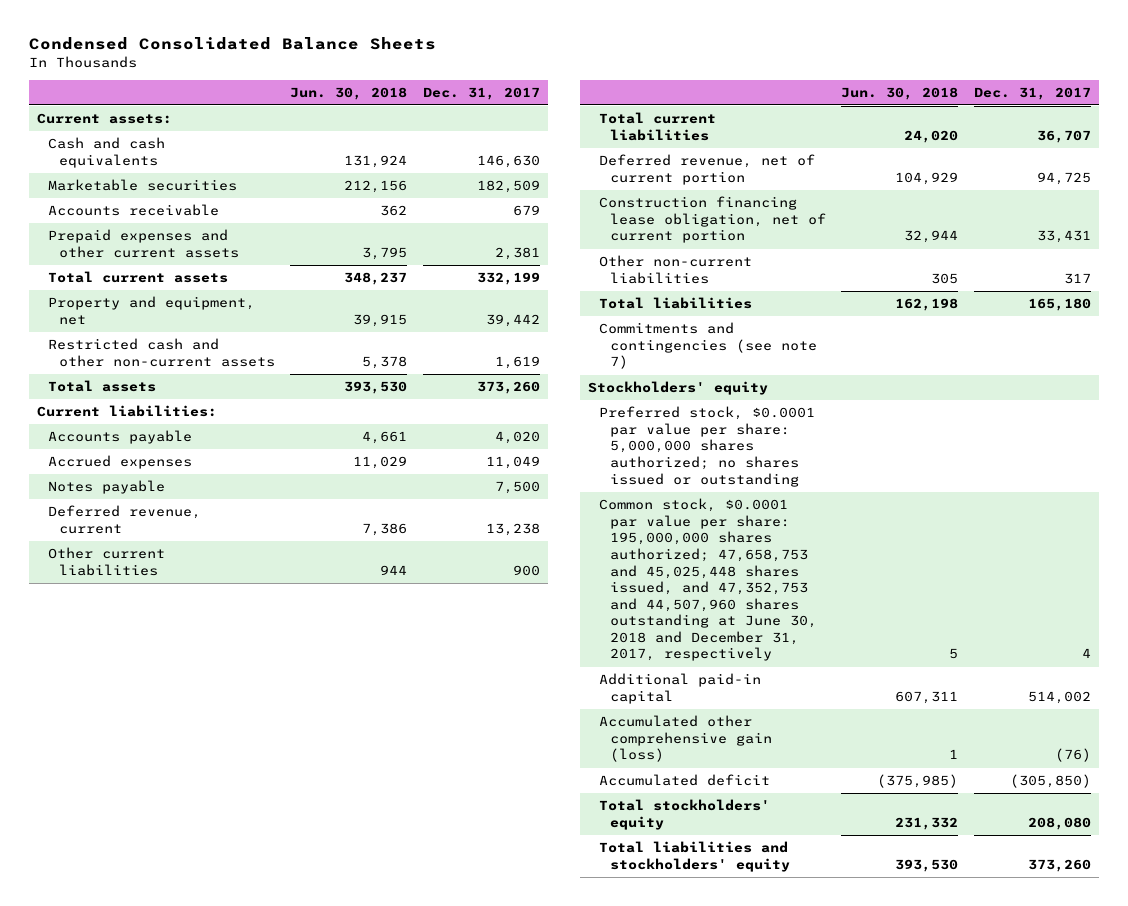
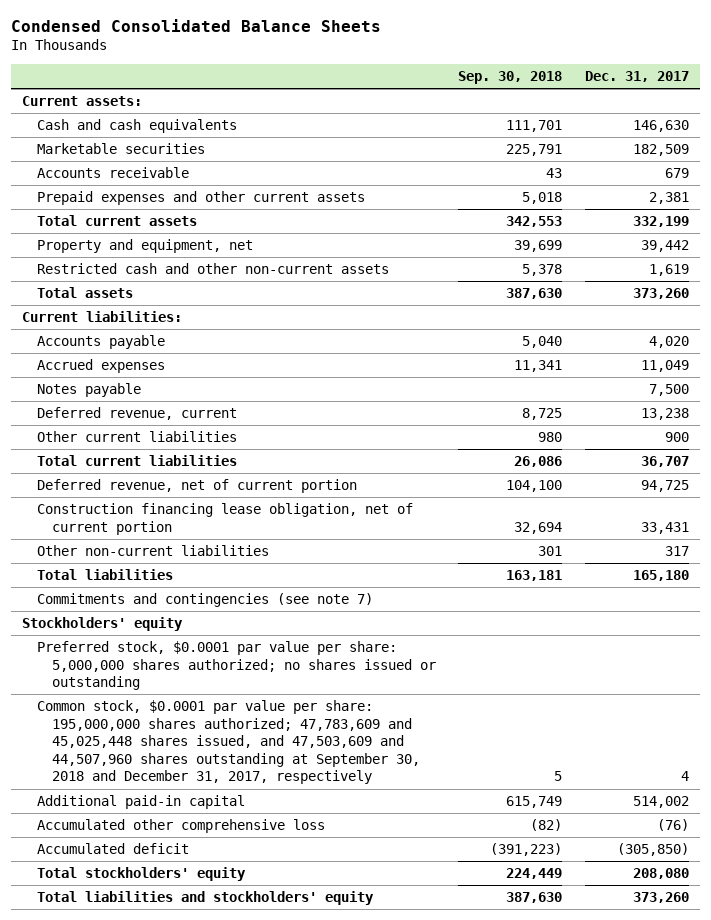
[290,86,408,100] Jun. 30, 2018 -> none
none -> [458,71,563,85] Sep. 30, 2018
[598,498,817,662] Common stock, $0.0001 par value per share: 195,000,000 shares authorized; 47,658,753 and 45,025,448 shares issued, and 47,352,753 and 44,507,960 shares outstanding at June 30, 2018 and December 31, 2017, respectively -> [36,700,420,785] Common stock, $0.0001 par value per share: 195,000,000 shares authorized; 47,783,609 and 45,025,448 shares issued, and 47,503,609 and 44,507,960 shares outstanding at September 30, 2018 and December 31, 2017, respectively
[598,715,772,763] Accumulated other comprehensive gain (loss) -> [36,819,325,834] Accumulated other comprehensive loss

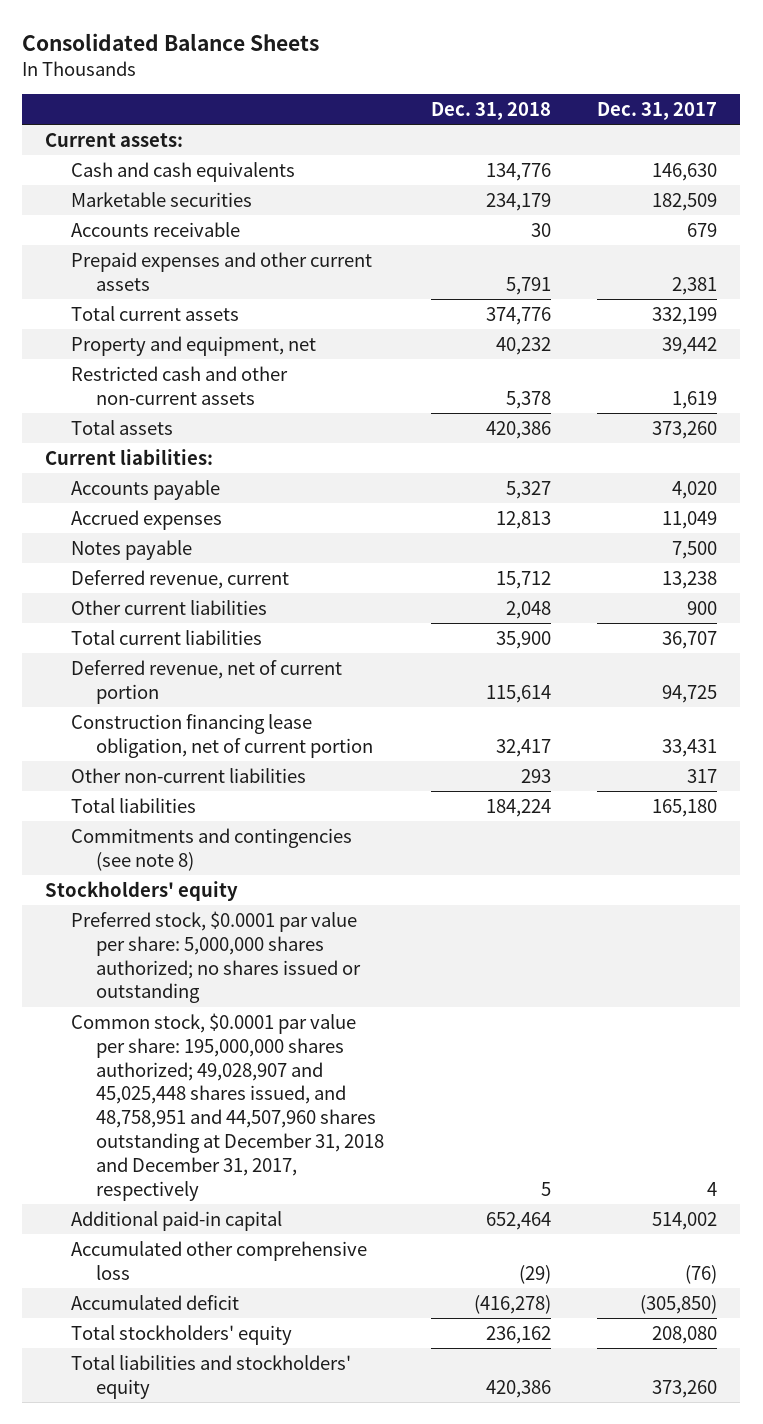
[11,19,382,33] Condensed Consolidated Balance Sheets -> [22,32,320,51] Consolidated Balance Sheets
[458,71,563,85] Sep. 30, 2018 -> none
none -> [430,101,551,120] Dec. 31, 2018
[36,593,373,608] Commitments and contingencies (see note 7) -> [70,827,352,871] Commitments and contingencies (see note 8)
[36,700,420,785] Common stock, $0.0001 par value per share: 195,000,000 shares authorized; 47,783,609 and 45,025,448 shares issued, and 47,503,609 and 44,507,960 shares outstanding at September 30, 2018 and December 31, 2017, respectively -> [70,1012,385,1201] Common stock, $0.0001 par value per share: 195,000,000 shares authorized; 49,028,907 and 45,025,448 shares issued, and 48,758,951 and 44,507,960 shares outstanding at December 31, 2018 and December 31, 2017, respectively

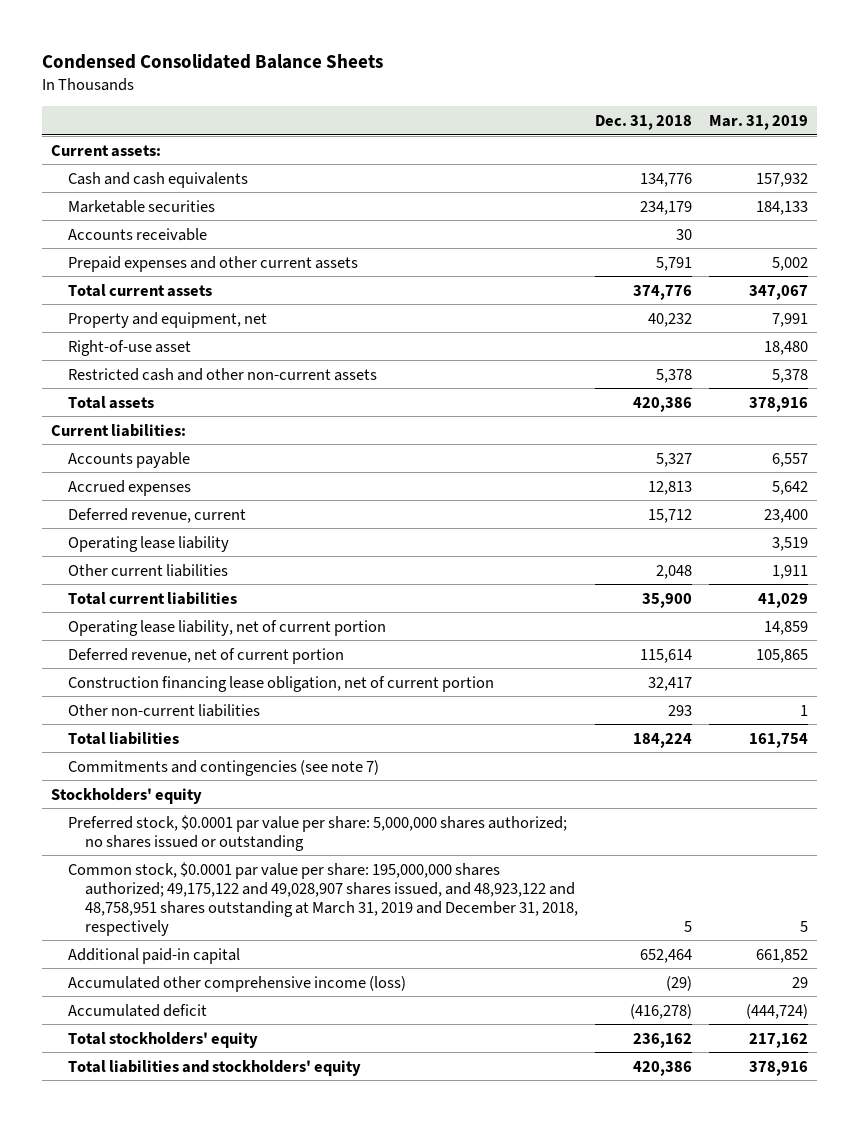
[22,32,320,51] Consolidated Balance Sheets -> [41,53,383,69] Condensed Consolidated Balance Sheets
[597,101,718,120] Dec. 31, 2017 -> none
none -> [709,114,809,130] Mar. 31, 2019
none -> [67,339,191,356] Right-of-use asset
[70,539,192,560] Notes payable -> none
none -> [67,535,229,552] Operating lease liability
none -> [67,619,386,636] Operating lease liability, net of current portion
[70,827,352,871] Commitments and contingencies (see note 8) -> [67,759,379,776] Commitments and contingencies (see note 7)
[70,1012,385,1201] Common stock, $0.0001 par value per share: 195,000,000 shares authorized; 49,028,907 and 45,025,448 shares issued, and 48,758,951 and 44,507,960 shares outstanding at December 31, 2018 and December 31, 2017, respectively -> [67,861,578,936] Common stock, $0.0001 par value per share: 195,000,000 shares authorized; 49,175,122 and 49,028,907 shares issued, and 48,923,122 and 48,758,951 shares outstanding at March 31, 2019 and December 31, 2018, respectively
[70,1240,367,1280] Accumulated other comprehensive loss -> [67,975,406,992] Accumulated other comprehensive income (loss)

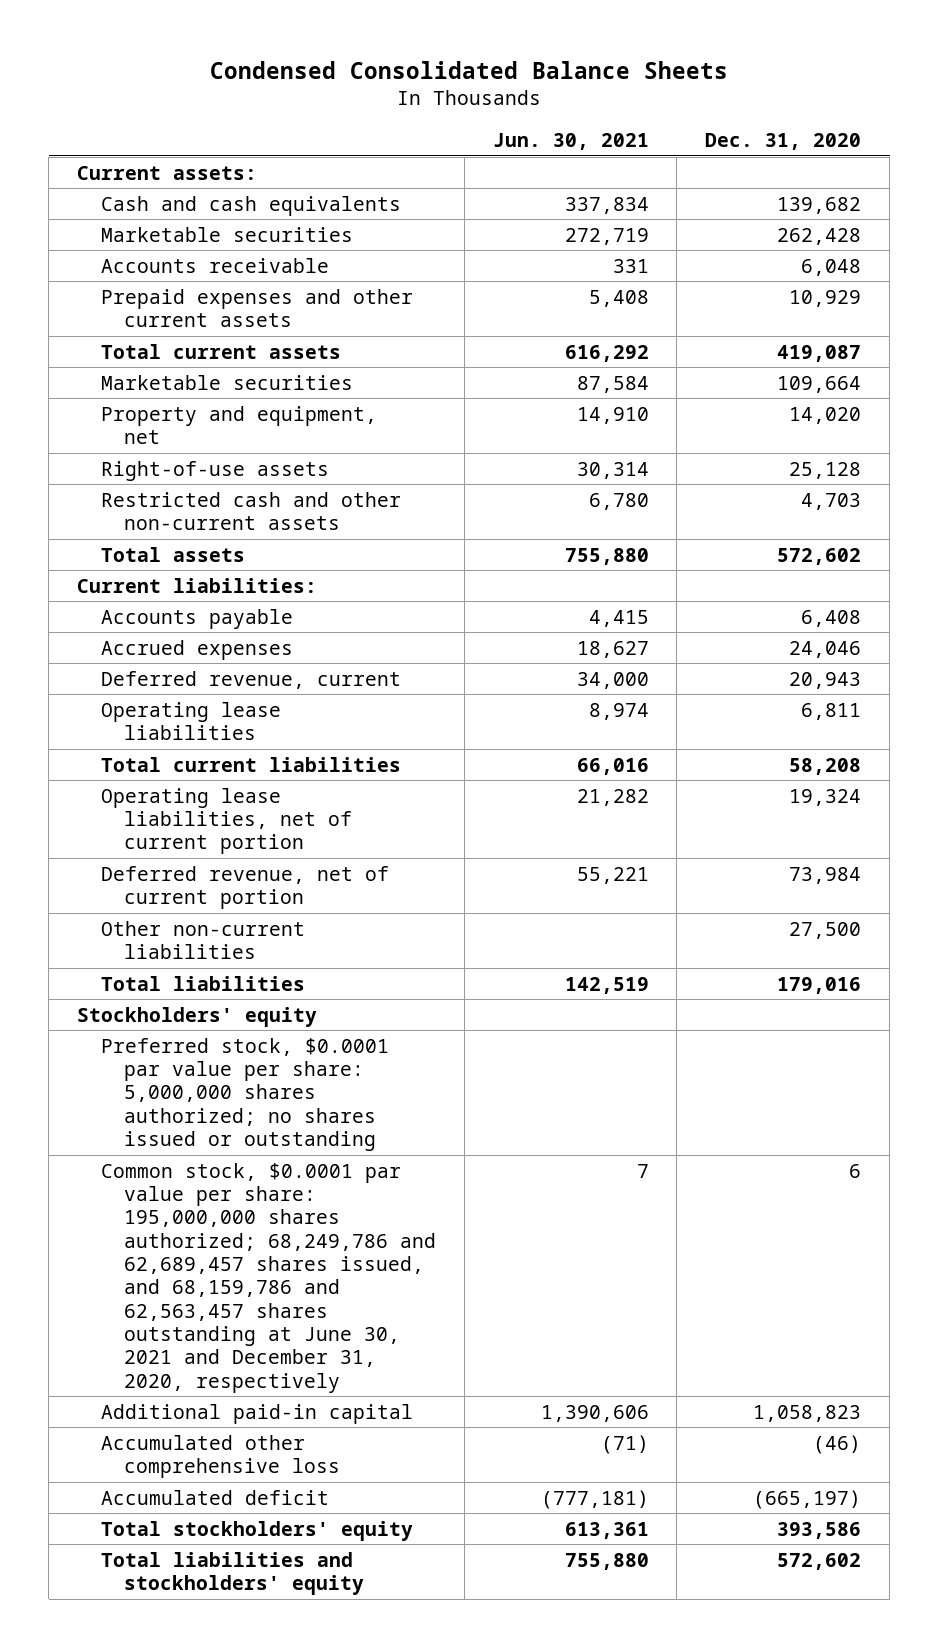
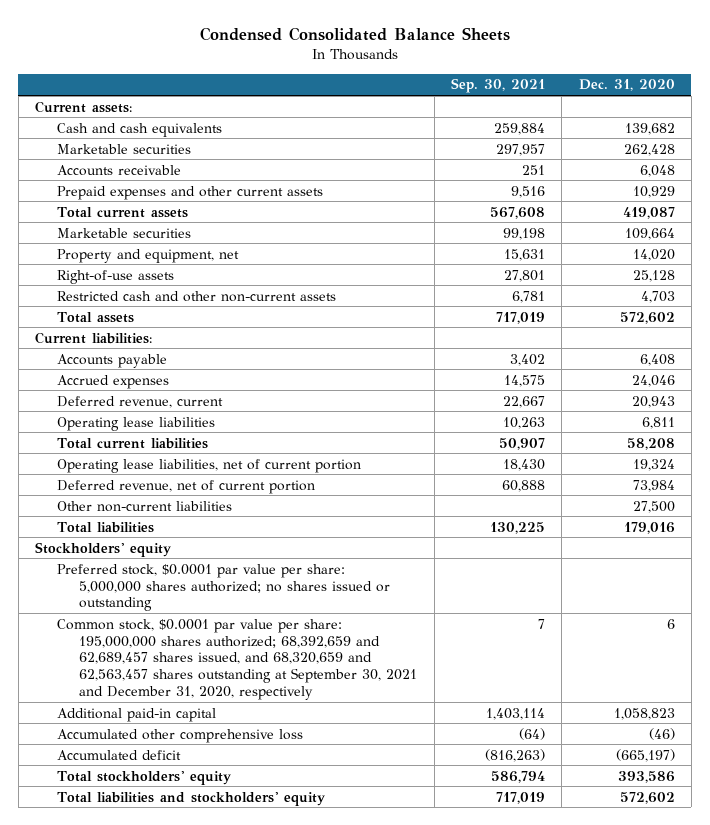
[492,133,649,151] Jun. 30, 2021 -> none
none -> [451,78,546,94] Sep. 30, 2021
[100,1162,436,1393] Common stock, $0.0001 par value per share: 195,000,000 shares authorized; 68,249,786 and 62,689,457 shares issued, and 68,159,786 and 62,563,457 shares outstanding at June 30, 2021 and December 31, 2020, respectively -> [57,618,418,701] Common stock, $0.0001 par value per share: 195,000,000 shares authorized; 68,392,659 and 62,689,457 shares issued, and 68,320,659 and 62,563,457 shares outstanding at September 30, 2021 and December 31, 2020, respectively

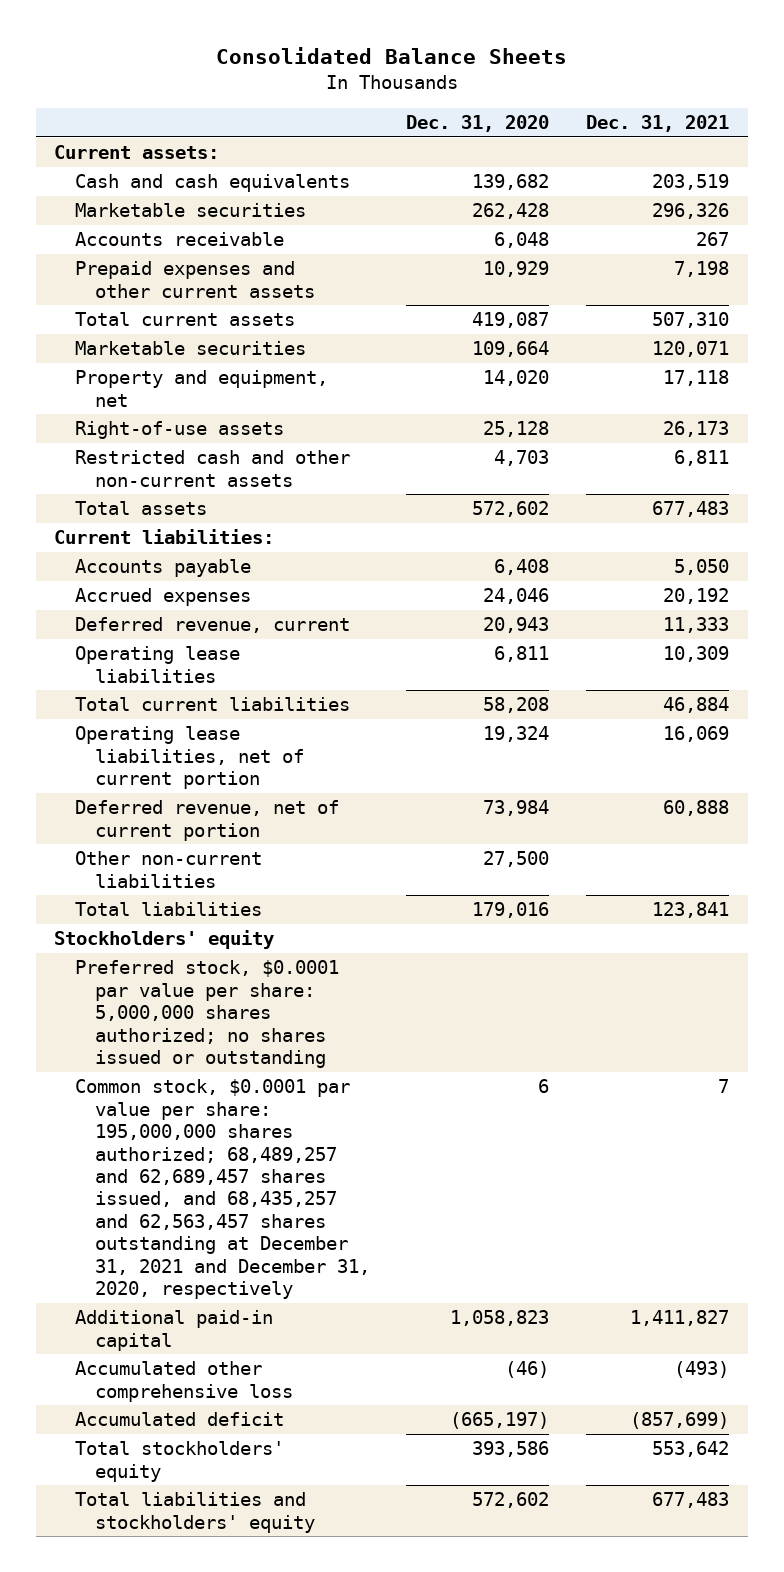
[199,27,510,42] Condensed Consolidated Balance Sheets -> [215,47,567,65] Consolidated Balance Sheets
[451,78,546,94] Sep. 30, 2021 -> none
none -> [586,114,730,132] Dec. 31, 2021
[57,618,418,701] Common stock, $0.0001 par value per share: 195,000,000 shares authorized; 68,392,659 and 62,689,457 shares issued, and 68,320,659 and 62,563,457 shares outstanding at September 30, 2021 and December 31, 2020, respectively -> [74,1079,370,1300] Common stock, $0.0001 par value per share: 195,000,000 shares authorized; 68,489,257 and 62,689,457 shares issued, and 68,435,257 and 62,563,457 shares outstanding at December 31, 2021 and December 31, 2020, respectively

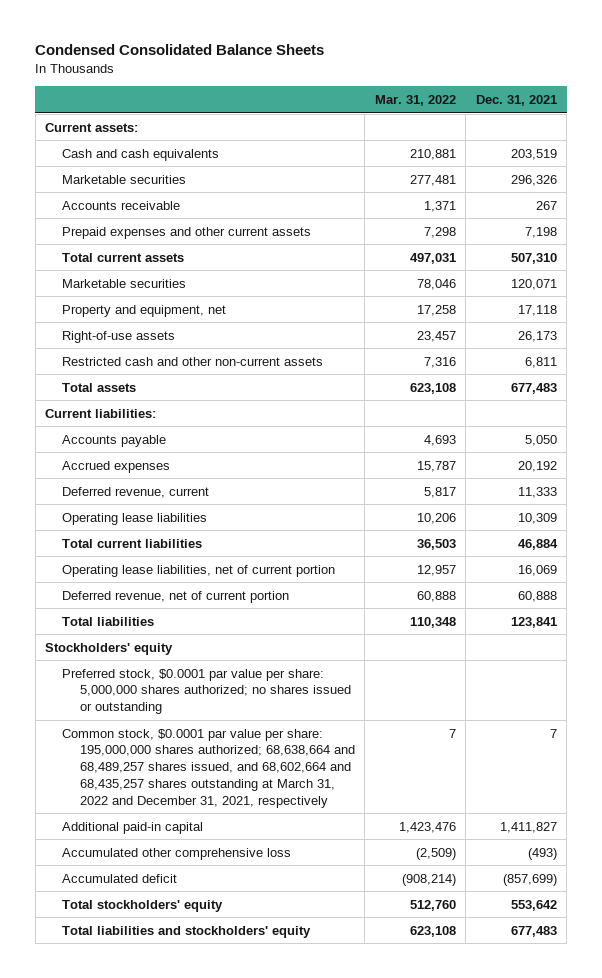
[215,47,567,65] Consolidated Balance Sheets -> [35,44,325,56] Condensed Consolidated Balance Sheets
[406,114,550,132] Dec. 31, 2020 -> none
none -> [374,94,456,106] Mar. 31, 2022
[74,851,262,888] Other non-current liabilities -> none
[74,1079,370,1300] Common stock, $0.0001 par value per share: 195,000,000 shares authorized; 68,489,257 and 62,689,457 shares issued, and 68,435,257 and 62,563,457 shares outstanding at December 31, 2021 and December 31, 2020, respectively -> [62,728,355,808] Common stock, $0.0001 par value per share: 195,000,000 shares authorized; 68,638,664 and 68,489,257 shares issued, and 68,602,664 and 68,435,257 shares outstanding at March 31, 2022 and December 31, 2021, respectively

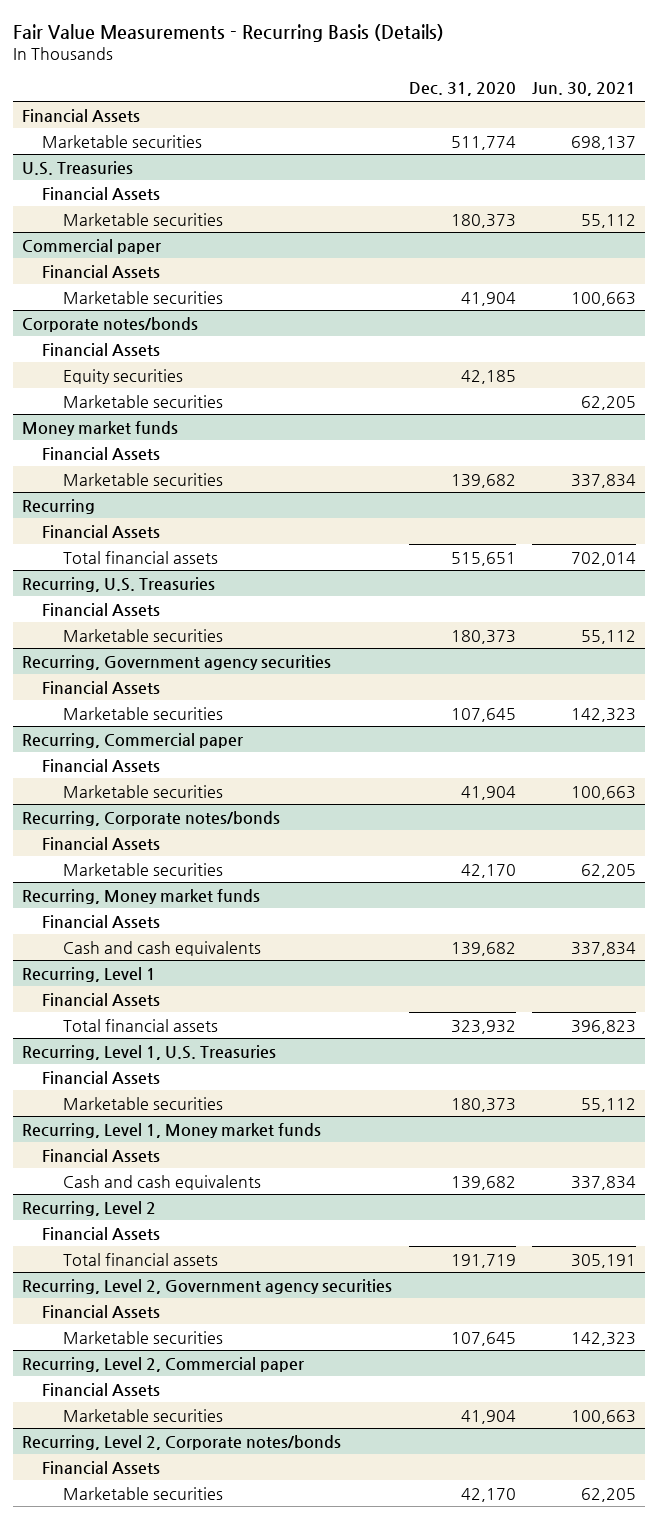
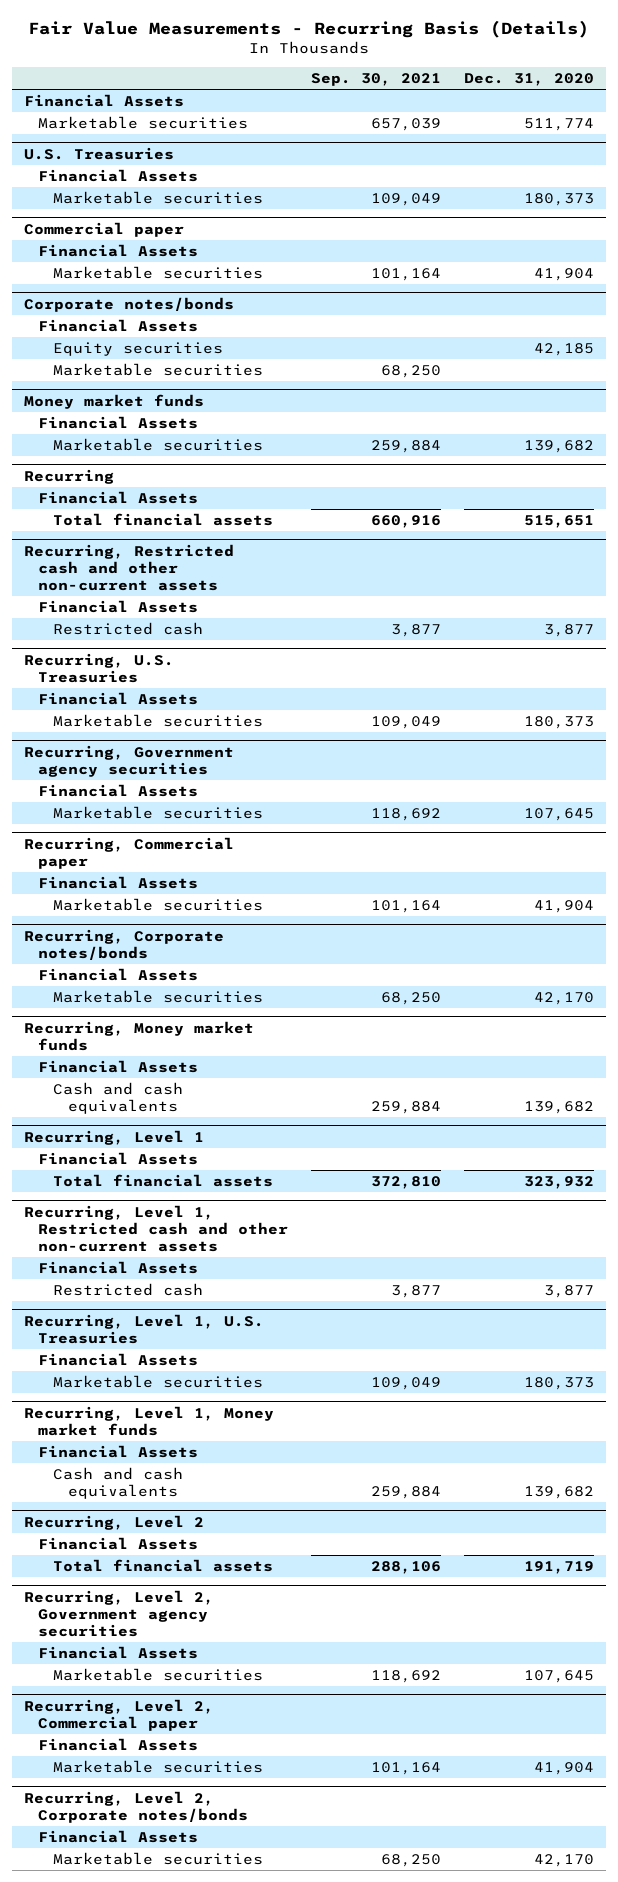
[532,82,637,97] Jun. 30, 2021 -> none
none -> [311,73,442,87] Sep. 30, 2021
none -> [23,543,234,592] Recurring, Restricted cash and other non-current assets
none -> [38,600,199,614] Financial Assets
none -> [53,622,204,636] Restricted cash
none -> [23,1204,289,1253] Recurring, Level 1, Restricted cash and other non-current assets
none -> [38,1261,199,1275] Financial Assets
none -> [53,1283,204,1297] Restricted cash

